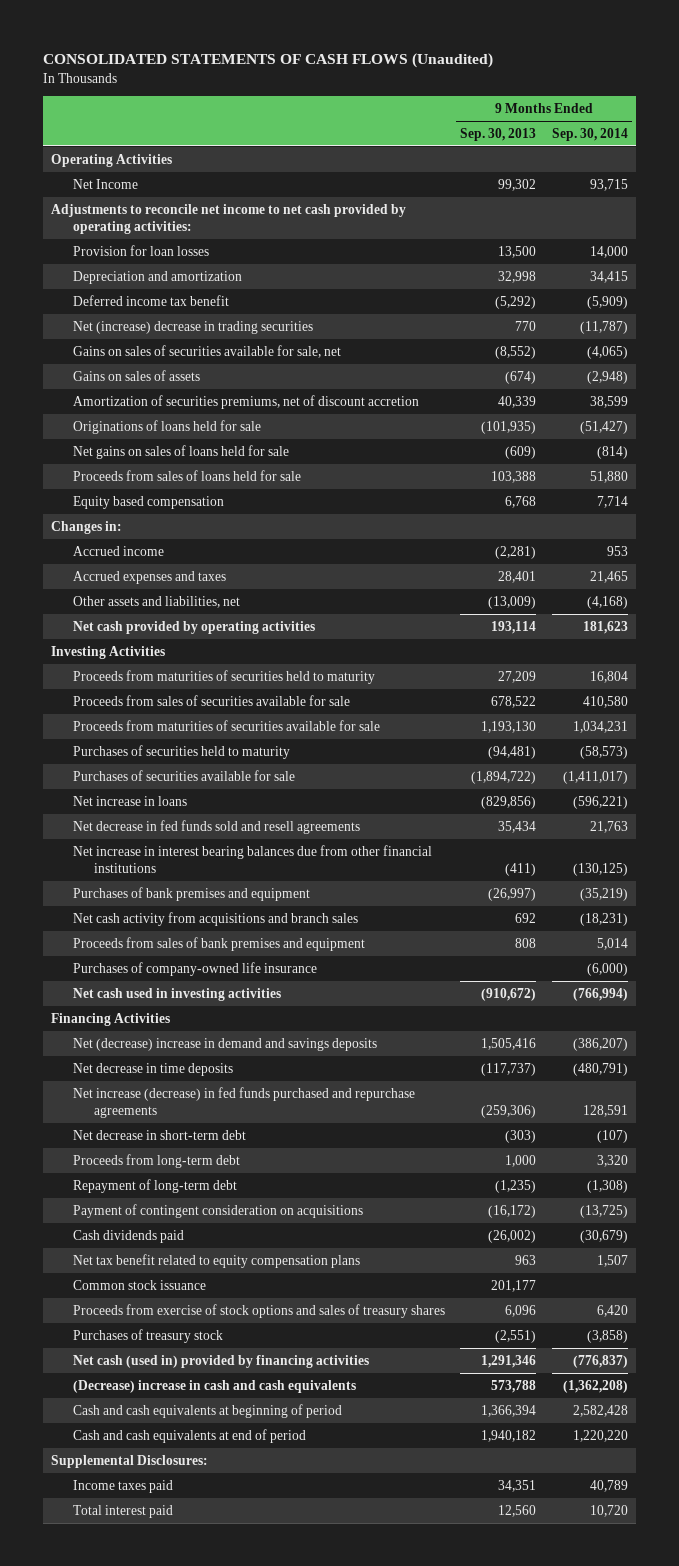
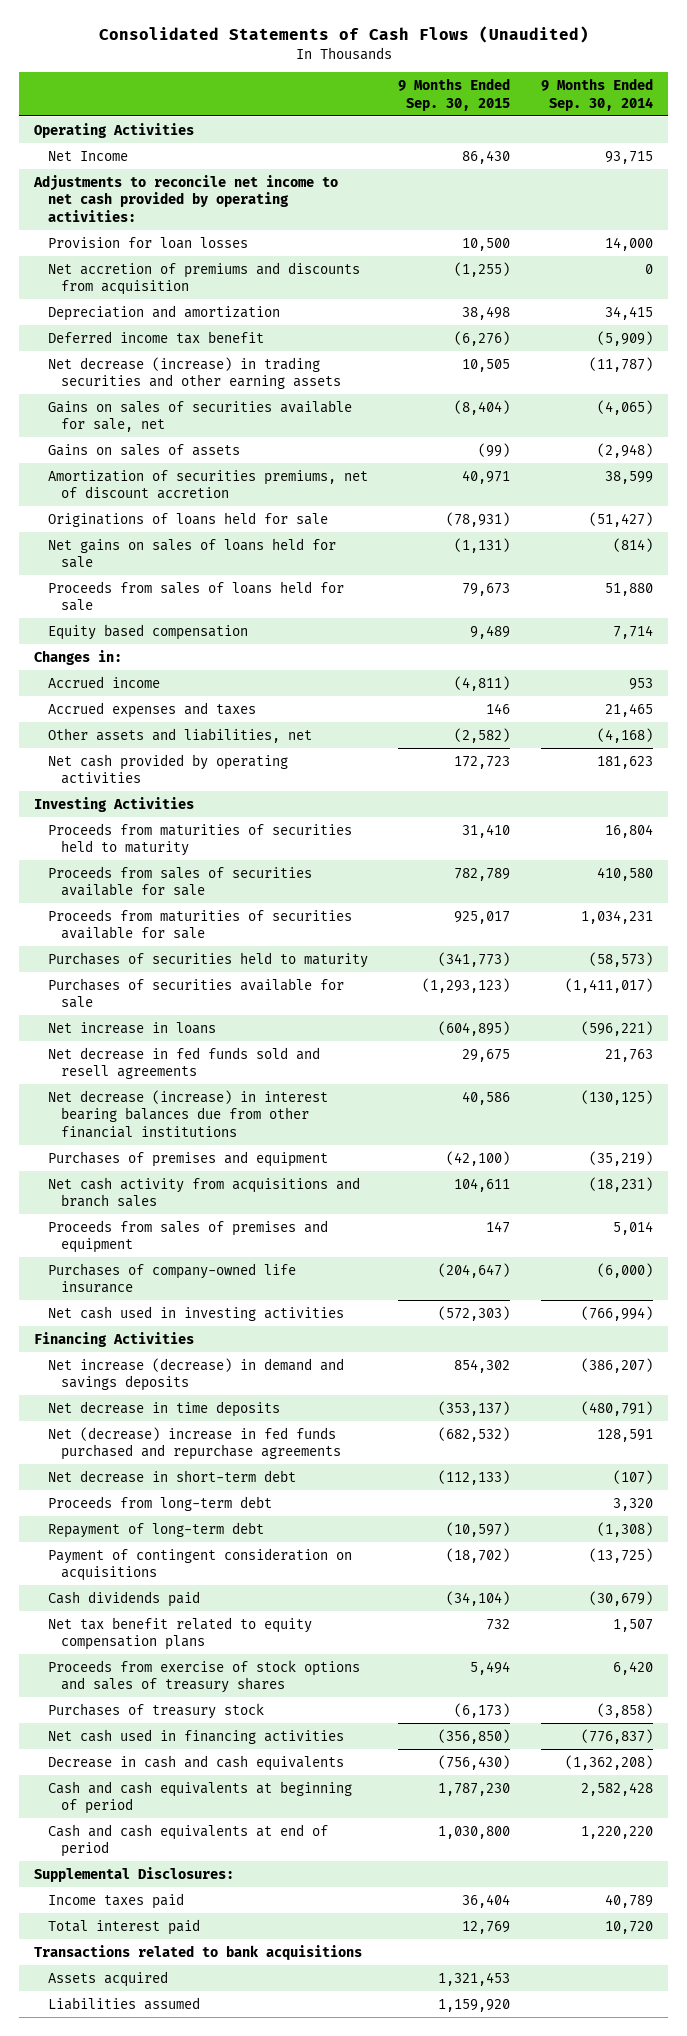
[43,53,494,69] CONSOLIDATED STATEMENTS OF CASH FLOWS (Unaudited) -> [98,26,589,44] Consolidated Statements of Cash Flows (Unaudited)
[460,127,537,141] Sep. 30, 2013 -> none
none -> [398,77,511,111] 9 Months Ended Sep. 30, 2015
none -> [47,261,360,296] Net accretion of premiums and discounts from acquisition
[72,320,313,334] Net (increase) decrease in trading securities -> [47,356,341,390] Net decrease (increase) in trading securities and other earning assets
[72,844,432,873] Net increase in interest bearing balances due from other financial institutions -> [47,1089,328,1139] Net decrease (increase) in interest bearing balances due from other financial institutions
[72,886,310,901] Purchases of bank premises and equipment -> [47,1150,328,1167] Purchases of premises and equipment
[72,936,365,951] Proceeds from sales of bank premises and equipment -> [47,1219,328,1254] Proceeds from sales of premises and equipment
[72,1037,377,1051] Net (decrease) increase in demand and savings deposits -> [47,1357,344,1392] Net increase (decrease) in demand and savings deposits
[72,1086,415,1118] Net increase (decrease) in fed funds purchased and repurchase agreements -> [47,1426,341,1461] Net (decrease) increase in fed funds purchased and repurchase agreements
[72,1279,206,1290] Common stock issuance -> none
[72,1354,369,1368] Net cash (used in) provided by financing activities -> [47,1728,344,1744] Net cash used in financing activities
[72,1379,356,1393] (Decrease) increase in cash and cash equivalents -> [47,1754,344,1771] Decrease in cash and cash equivalents
none -> [34,1944,363,1960] Transactions related to bank acquisitions
none -> [47,1970,168,1987] Assets acquired
none -> [47,1996,200,2010] Liabilities assumed

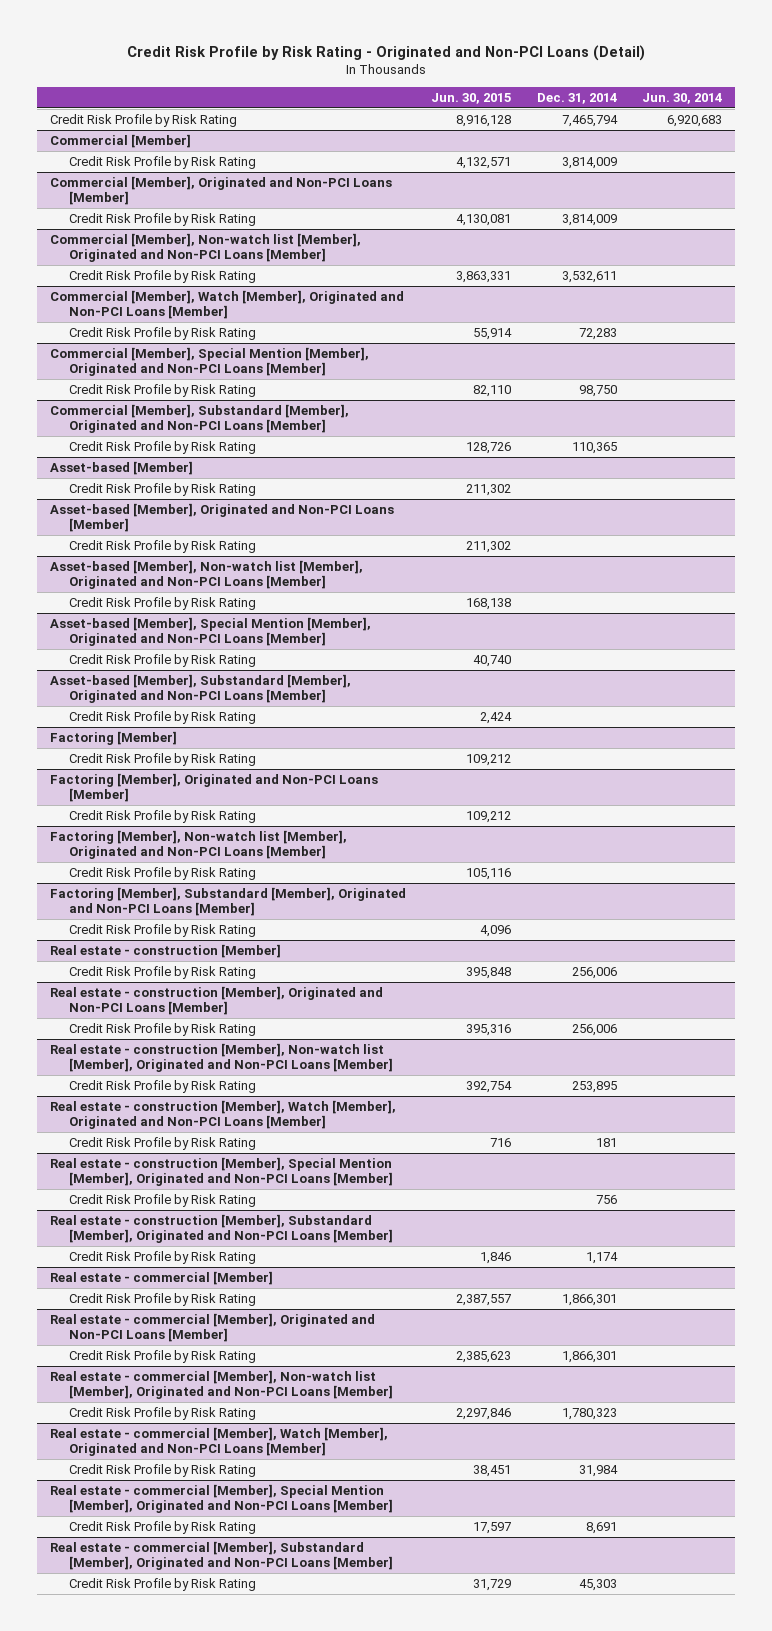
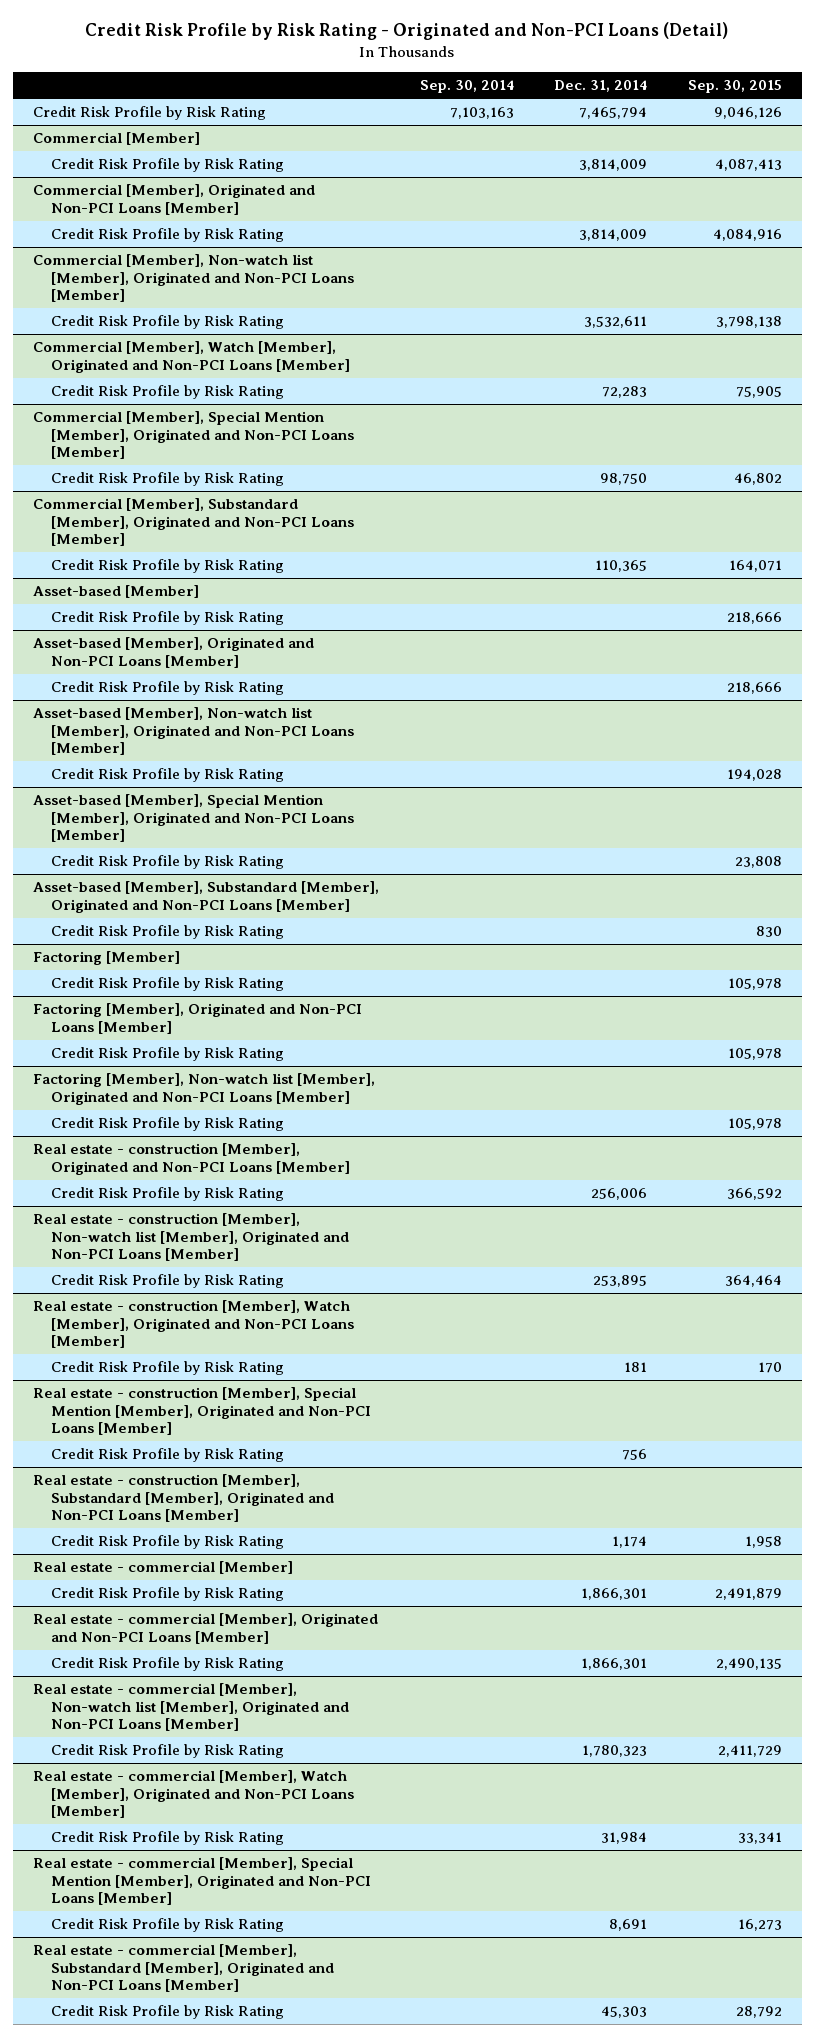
[431,92,512,104] Jun. 30, 2015 -> none
[642,92,723,104] Jun. 30, 2014 -> none
none -> [419,80,514,94] Sep. 30, 2014
none -> [687,80,782,94] Sep. 30, 2015
[49,886,406,916] Factoring [Member], Substandard [Member], Originated and Non-PCI Loans [Member] -> none
[68,923,256,937] Credit Risk Profile by Risk Rating -> none
[49,943,281,958] Real estate - construction [Member] -> none
[68,965,256,979] Credit Risk Profile by Risk Rating -> none

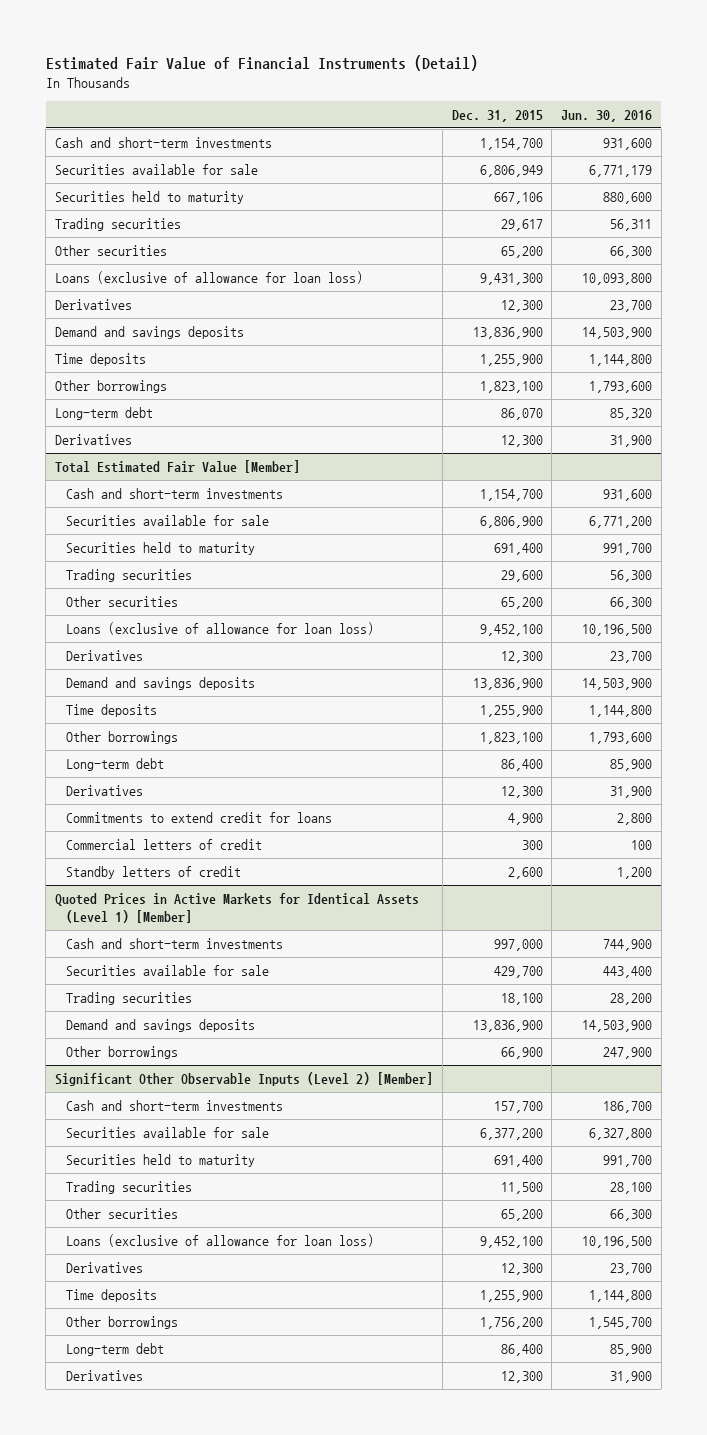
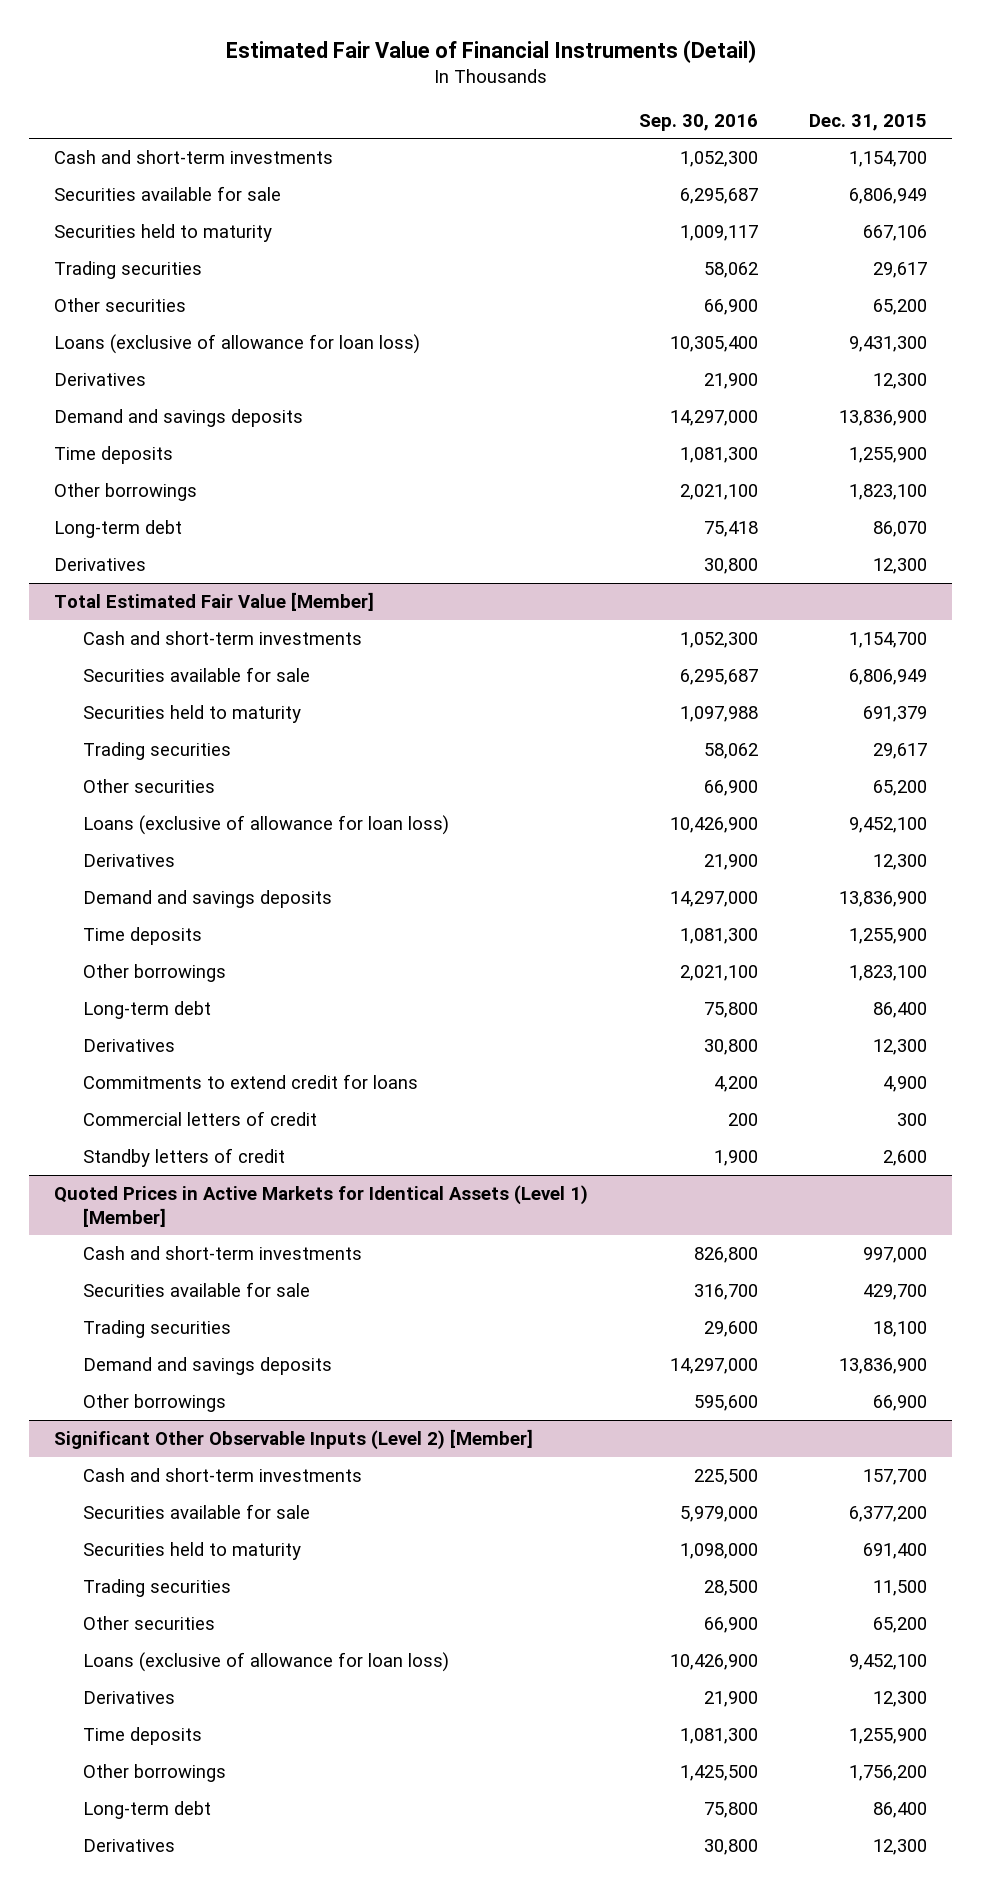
[560,109,652,122] Jun. 30, 2016 -> none
none -> [639,113,759,131] Sep. 30, 2016
[479,515,543,528] 6,806,900 -> [848,669,927,686] 6,806,949
[493,542,543,555] 691,400 -> [862,706,927,723] 691,379
[500,569,543,582] 29,600 -> [872,743,927,760] 29,617

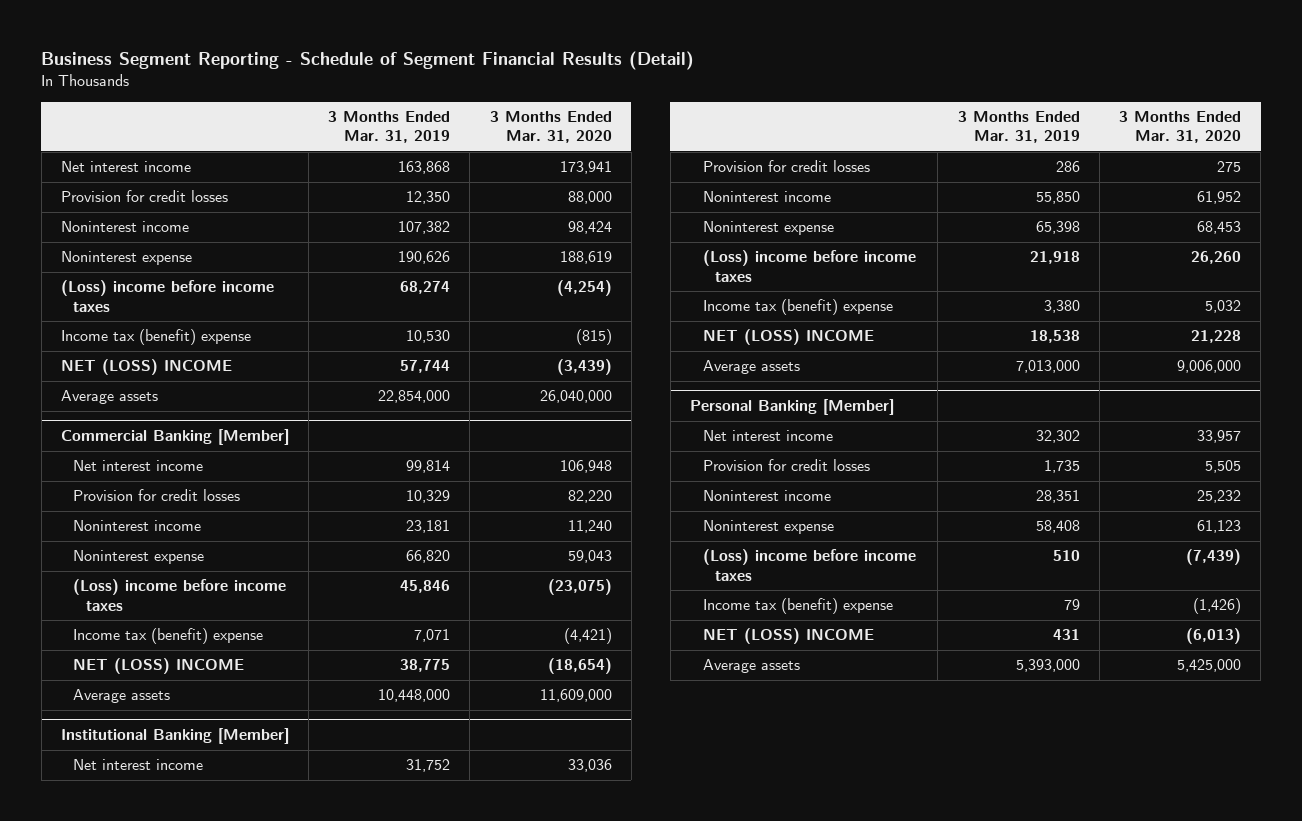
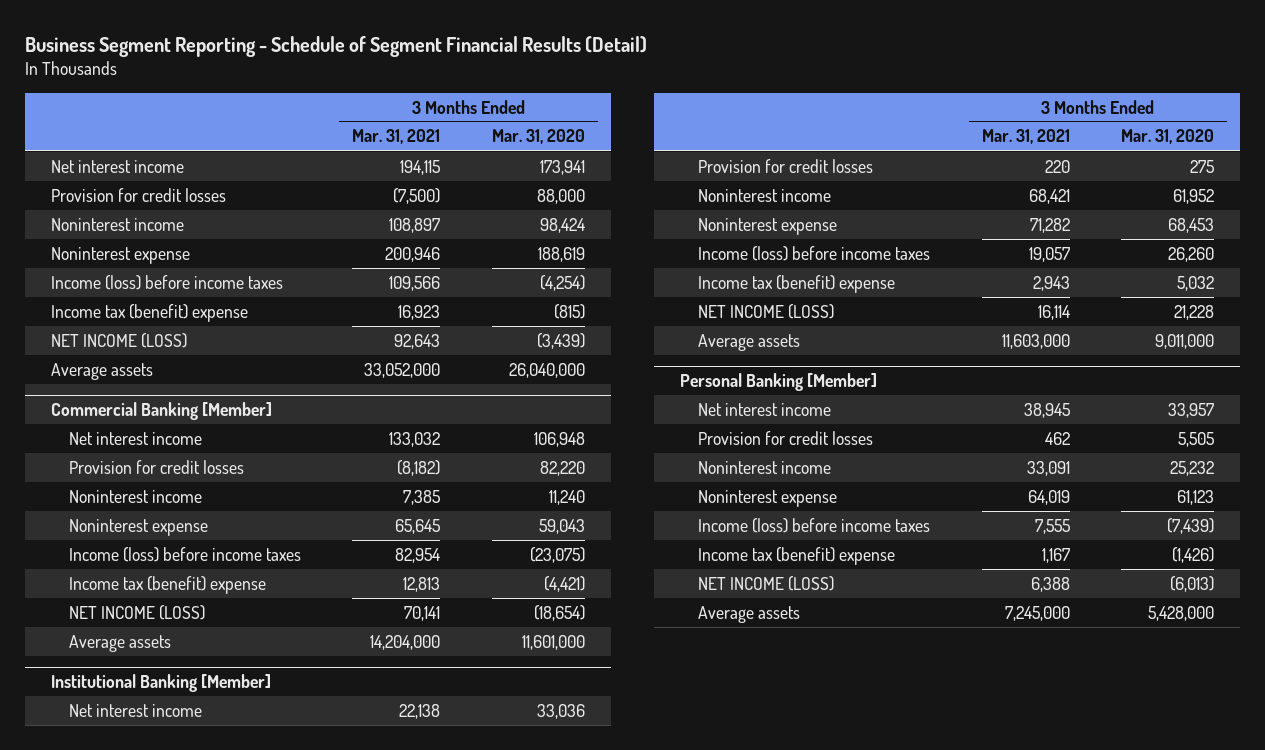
[328,111,451,144] 3 Months Ended Mar. 31, 2019 -> none
none -> [352,129,441,145] Mar. 31, 2021
[60,280,274,312] (Loss) income before income taxes -> [50,274,283,290] Income (loss) before income taxes
[60,359,232,376] NET (LOSS) INCOME -> [50,332,187,348] NET INCOME (LOSS)
[73,579,287,611] (Loss) income before income taxes -> [68,546,301,562] Income (loss) before income taxes
[73,658,245,675] NET (LOSS) INCOME -> [68,604,205,620] NET INCOME (LOSS)
[539,689,612,703] 11,609,000 -> [521,634,585,650] 11,601,000
[702,250,916,282] (Loss) income before income taxes -> [698,245,931,261] Income (loss) before income taxes
[702,329,874,346] NET (LOSS) INCOME -> [698,303,835,319] NET INCOME (LOSS)
[1176,360,1241,374] 9,006,000 -> [1155,333,1215,349] 9,011,000
[702,549,916,581] (Loss) income before income taxes -> [698,517,931,533] Income (loss) before income taxes
[702,628,874,645] NET (LOSS) INCOME -> [698,575,835,591] NET INCOME (LOSS)
[1176,659,1241,673] 5,425,000 -> [1148,605,1215,621] 5,428,000

